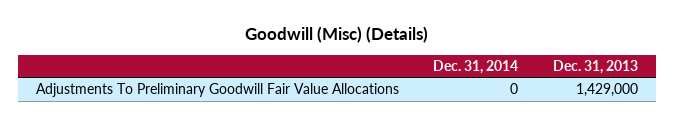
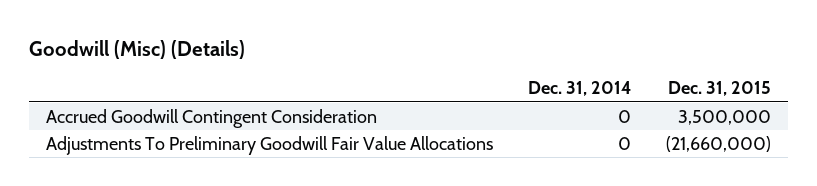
[553,59,639,74] Dec. 31, 2013 -> none
none -> [668,81,772,97] Dec. 31, 2015
none -> [46,108,378,128] Accrued Goodwill Contingent Consideration

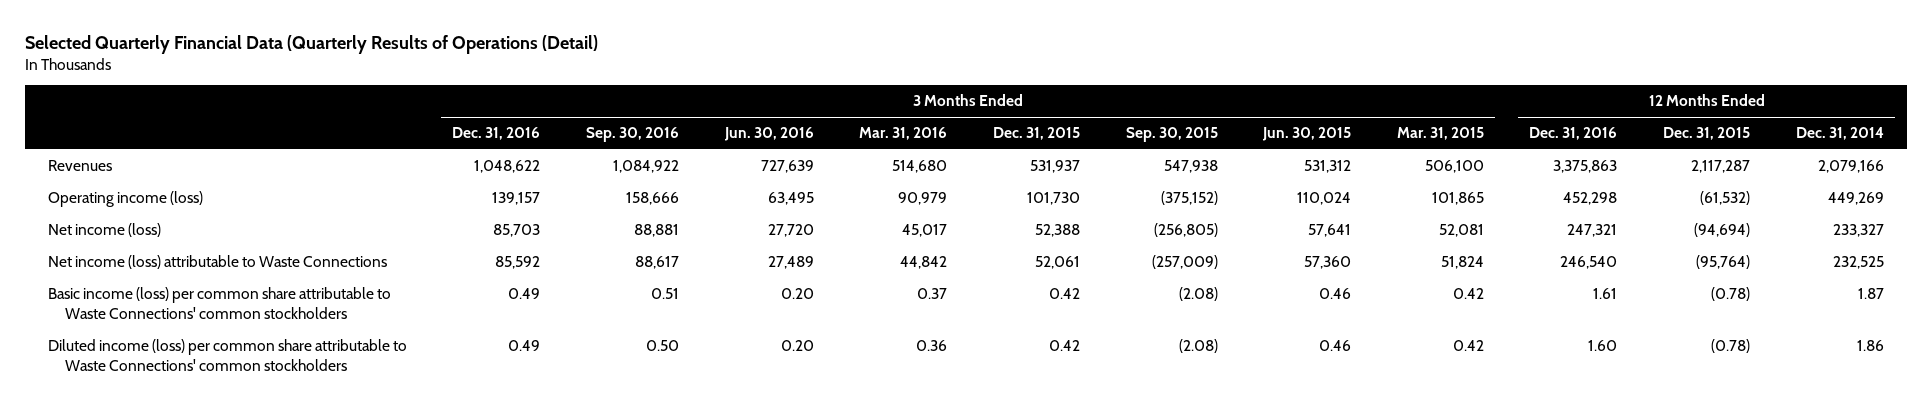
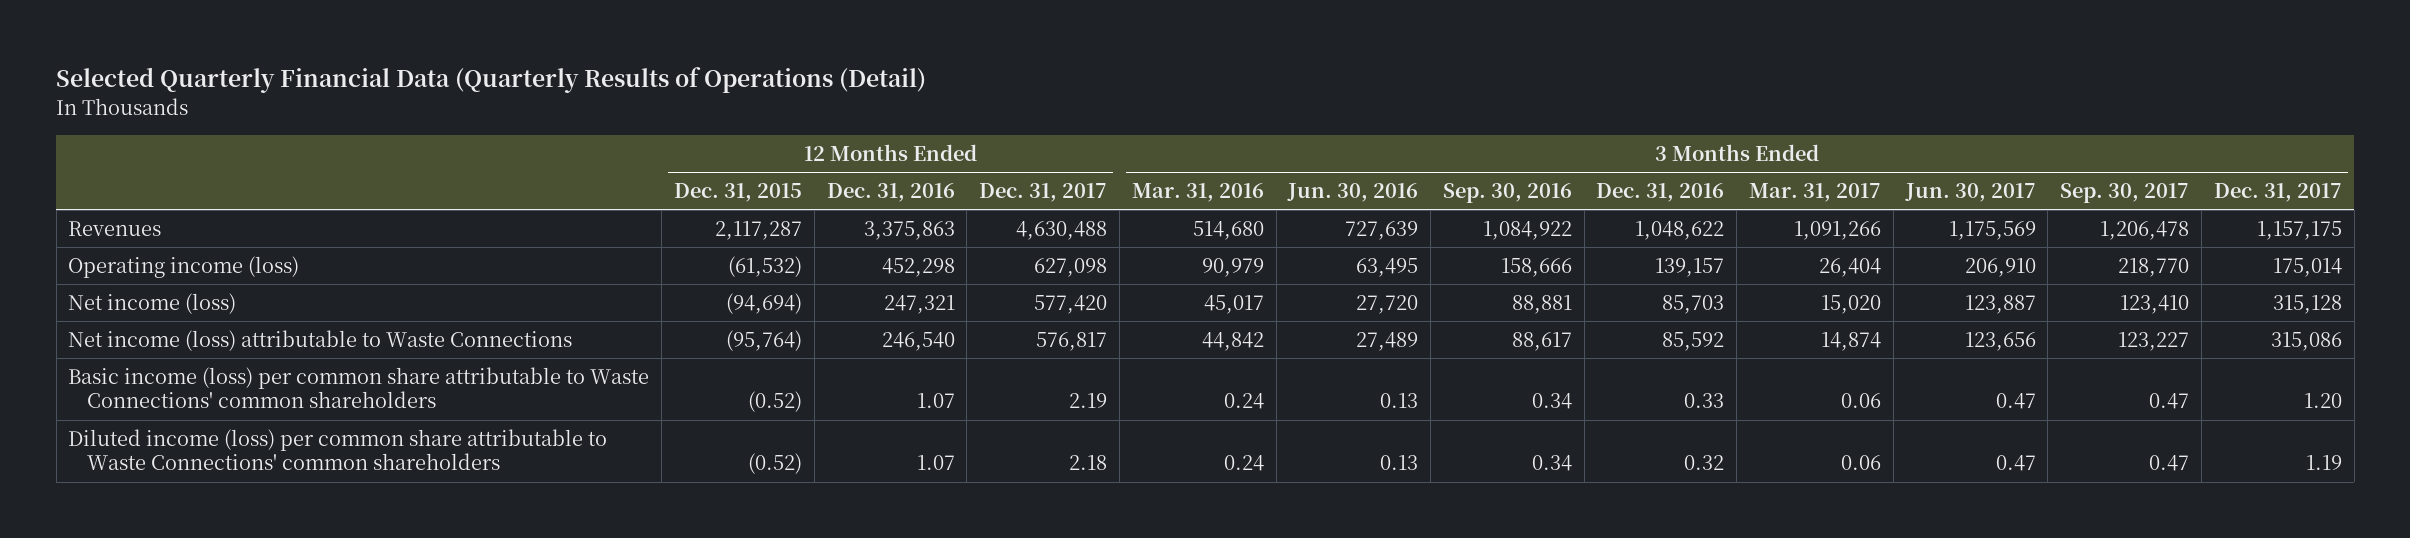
[992,127,1080,141] Dec. 31, 2015 -> none
[1125,127,1218,143] Sep. 30, 2015 -> none
[1262,127,1352,142] Jun. 30, 2015 -> none
[1396,127,1484,141] Mar. 31, 2015 -> none
[1795,127,1884,141] Dec. 31, 2014 -> none
none -> [979,183,1108,203] Dec. 31, 2017
none -> [1749,183,1882,203] Mar. 31, 2017
none -> [1904,183,2036,203] Jun. 30, 2017
none -> [2060,183,2190,204] Sep. 30, 2017
none -> [2213,183,2342,203] Dec. 31, 2017
[47,287,391,320] Basic income (loss) per common share attributable to Waste Connections' common stockholders -> [68,366,650,409] Basic income (loss) per common share attributable to Waste Connections' common shareholders
[508,288,541,300] 0.49 -> [1684,393,1725,409] 0.33
[650,288,679,300] 0.51 -> [1531,393,1572,410] 0.34
[780,288,814,300] 0.20 -> [1380,393,1419,409] 0.13
[917,288,948,300] 0.37 -> [1223,393,1264,410] 0.24
[1593,288,1618,300] 1.61 -> [916,393,955,409] 1.07
[1711,287,1751,302] (0.78) -> [748,391,803,413] (0.52)
[47,339,407,372] Diluted income (loss) per common share attributable to Waste Connections' common stockholders -> [68,428,608,471] Diluted income (loss) per common share attributable to Waste Connections' common shareholders
[508,340,541,352] 0.49 -> [1684,455,1725,471] 0.32
[645,340,679,352] 0.50 -> [1531,455,1572,472] 0.34
[780,340,814,352] 0.20 -> [1380,455,1419,471] 0.13
[916,340,948,352] 0.36 -> [1223,455,1264,472] 0.24
[1588,340,1618,352] 1.60 -> [916,455,955,471] 1.07
[1711,339,1751,354] (0.78) -> [748,453,803,475] (0.52)

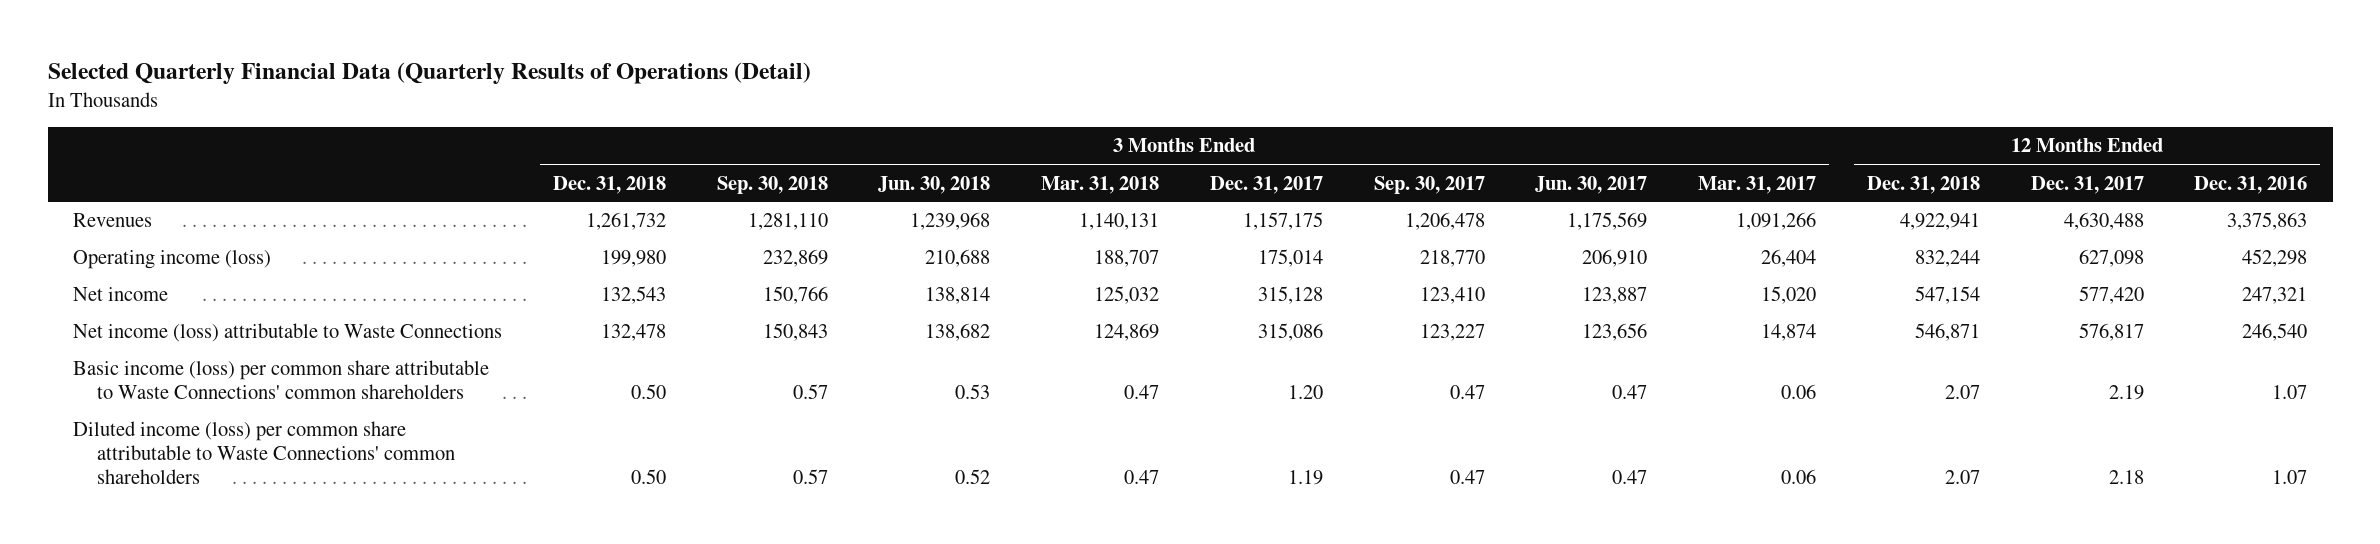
[674,183,803,203] Dec. 31, 2015 -> none
[1131,183,1264,203] Mar. 31, 2016 -> none
[1287,183,1419,203] Jun. 30, 2016 -> none
[1442,183,1572,204] Sep. 30, 2016 -> none
[1596,183,1725,203] Dec. 31, 2016 -> none
none -> [552,175,666,194] Dec. 31, 2018
none -> [716,175,828,194] Sep. 30, 2018
none -> [878,175,991,194] Jun. 30, 2018
none -> [1041,175,1160,194] Mar. 31, 2018
none -> [1866,175,1980,194] Dec. 31, 2018
[68,292,237,314] Net income (loss) -> [72,287,168,302] Net income

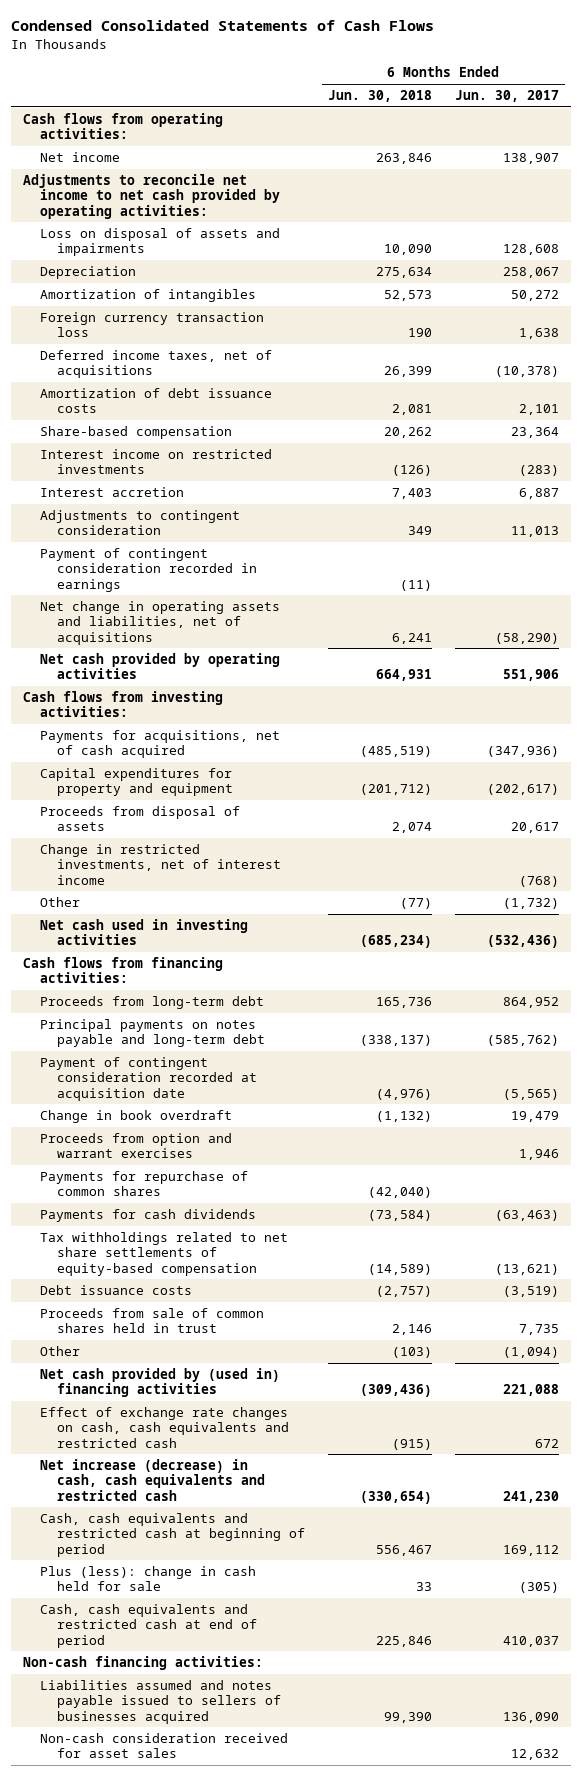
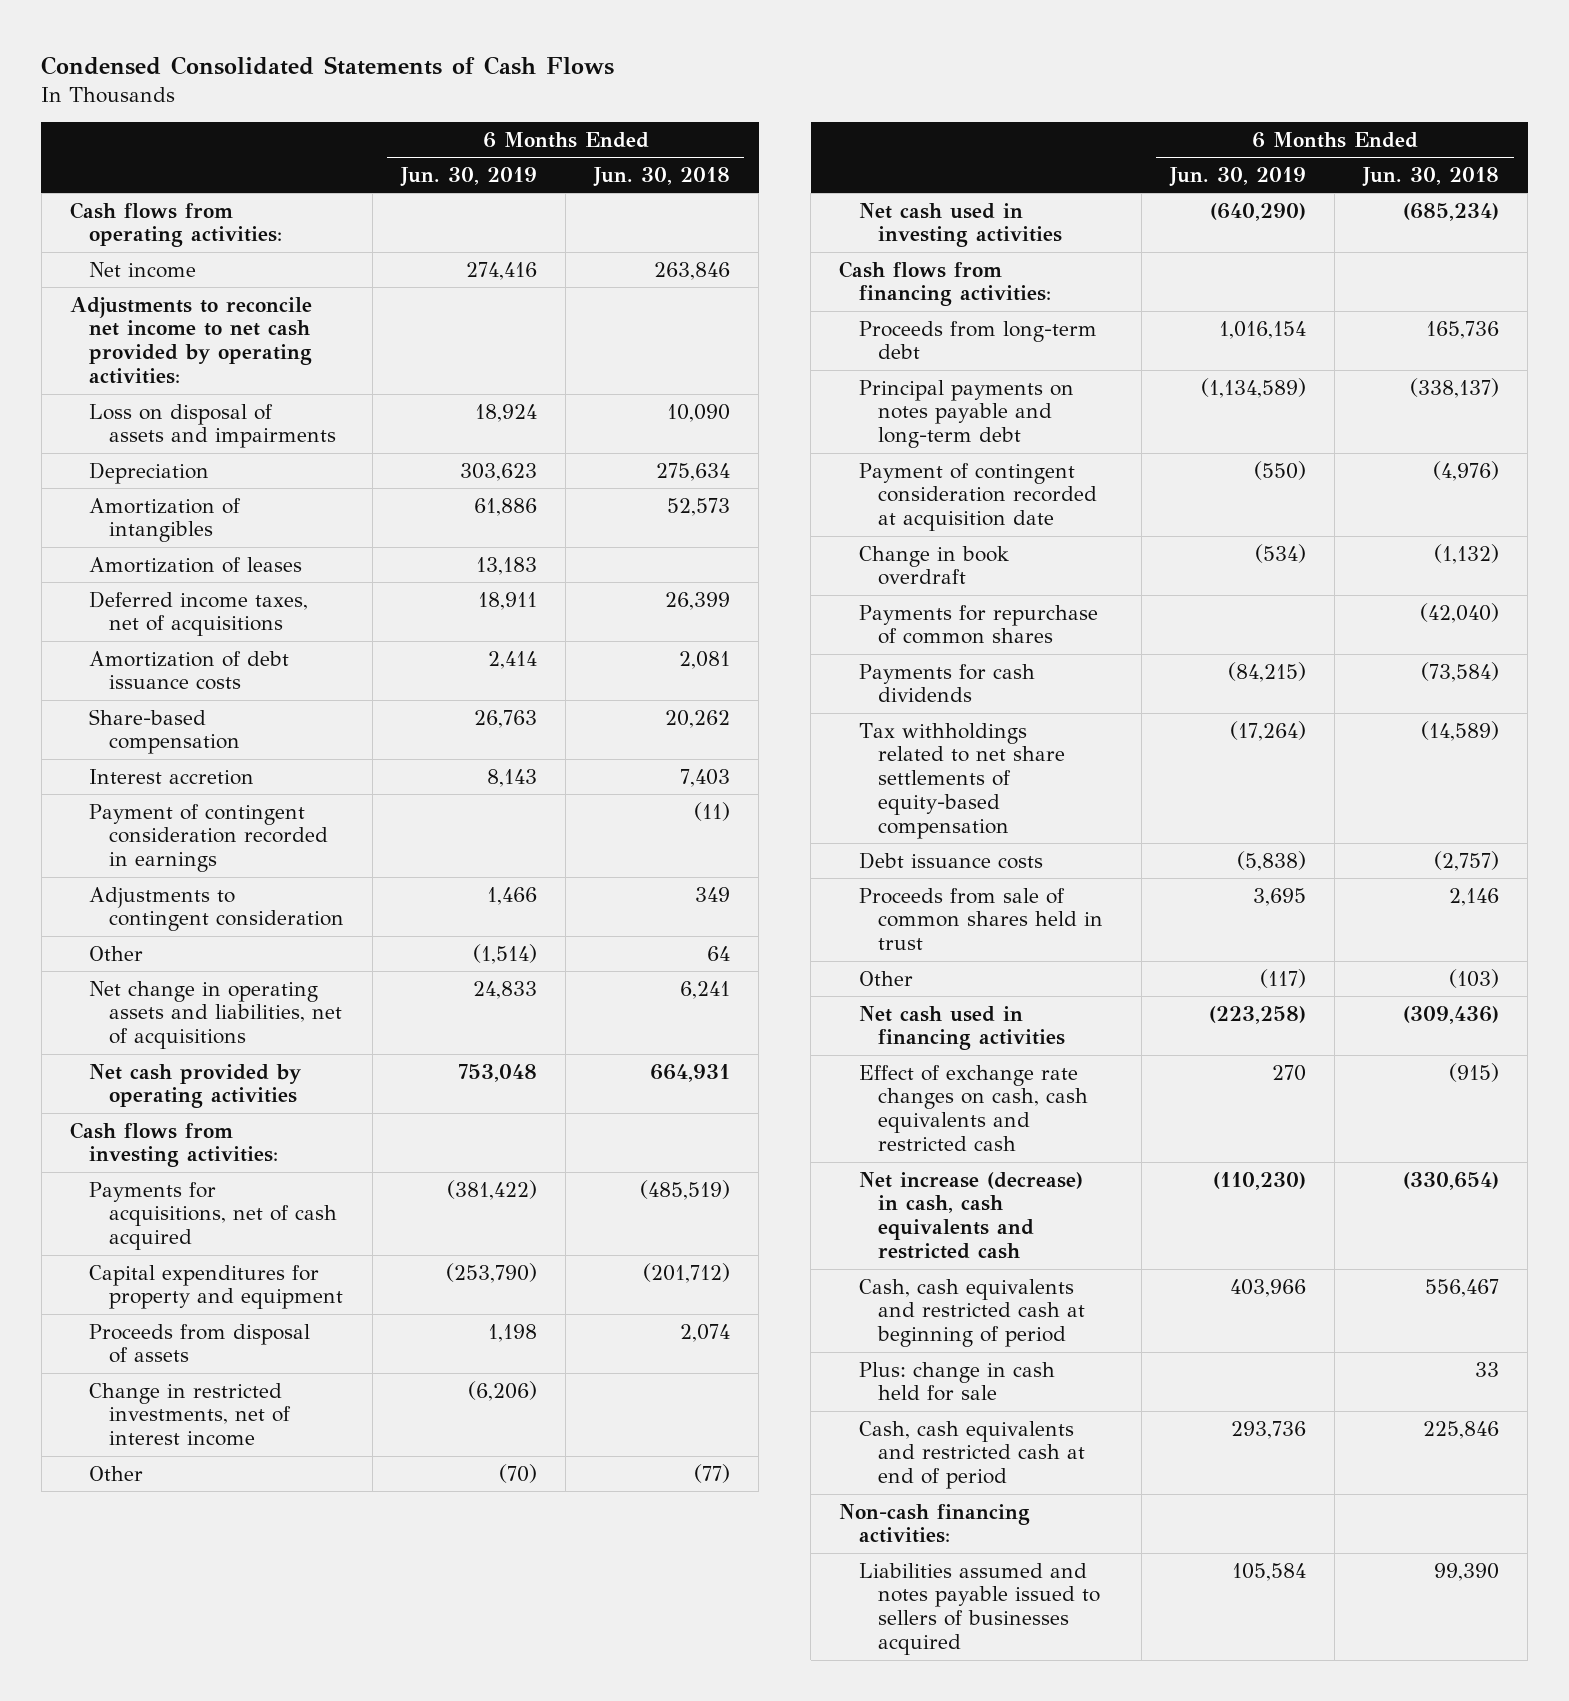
[454,90,559,103] Jun. 30, 2017 -> none
none -> [399,166,537,187] Jun. 30, 2019
[39,312,264,338] Foreign currency transaction loss -> none
none -> [89,556,303,573] Amortization of leases
[39,449,272,475] Interest income on restricted investments -> none
[39,510,240,536] Adjustments to contingent consideration -> [89,886,344,932] Adjustments to contingent consideration
none -> [89,945,144,961] Other
[39,1133,232,1159] Proceeds from option and warrant exercises -> none
[39,1368,280,1398] Net cash provided by (used in) financing activities -> [858,1005,1065,1051] Net cash used in financing activities
[39,1566,256,1592] Plus (less): change in cash held for sale -> [858,1361,1055,1402] Plus: change in cash held for sale
[39,1733,288,1759] Non-cash consideration received for asset sales -> none

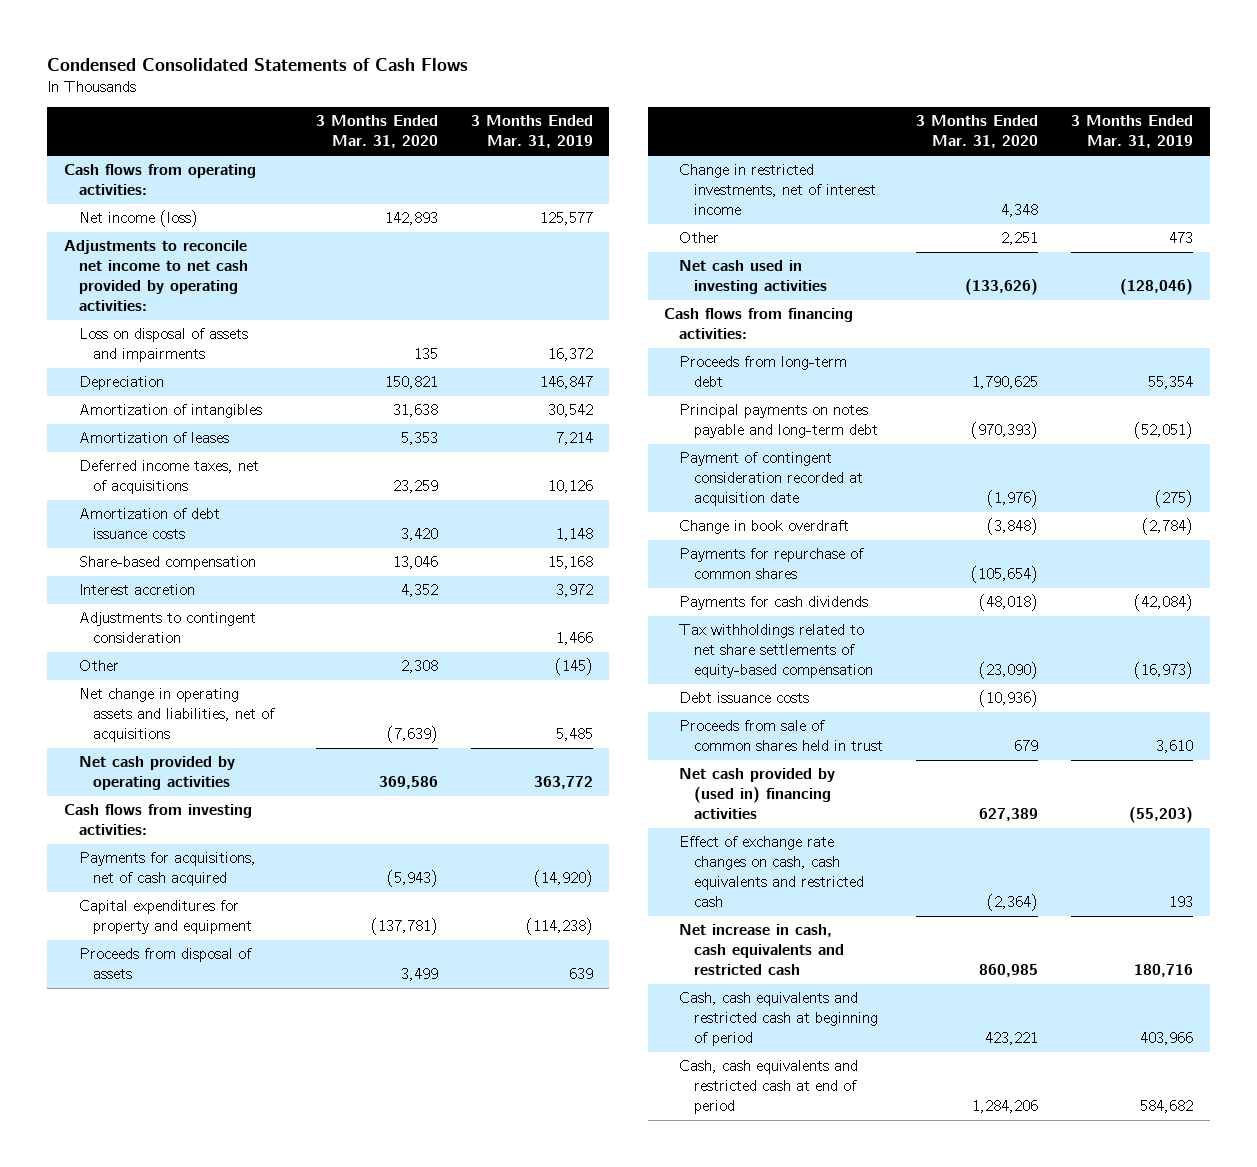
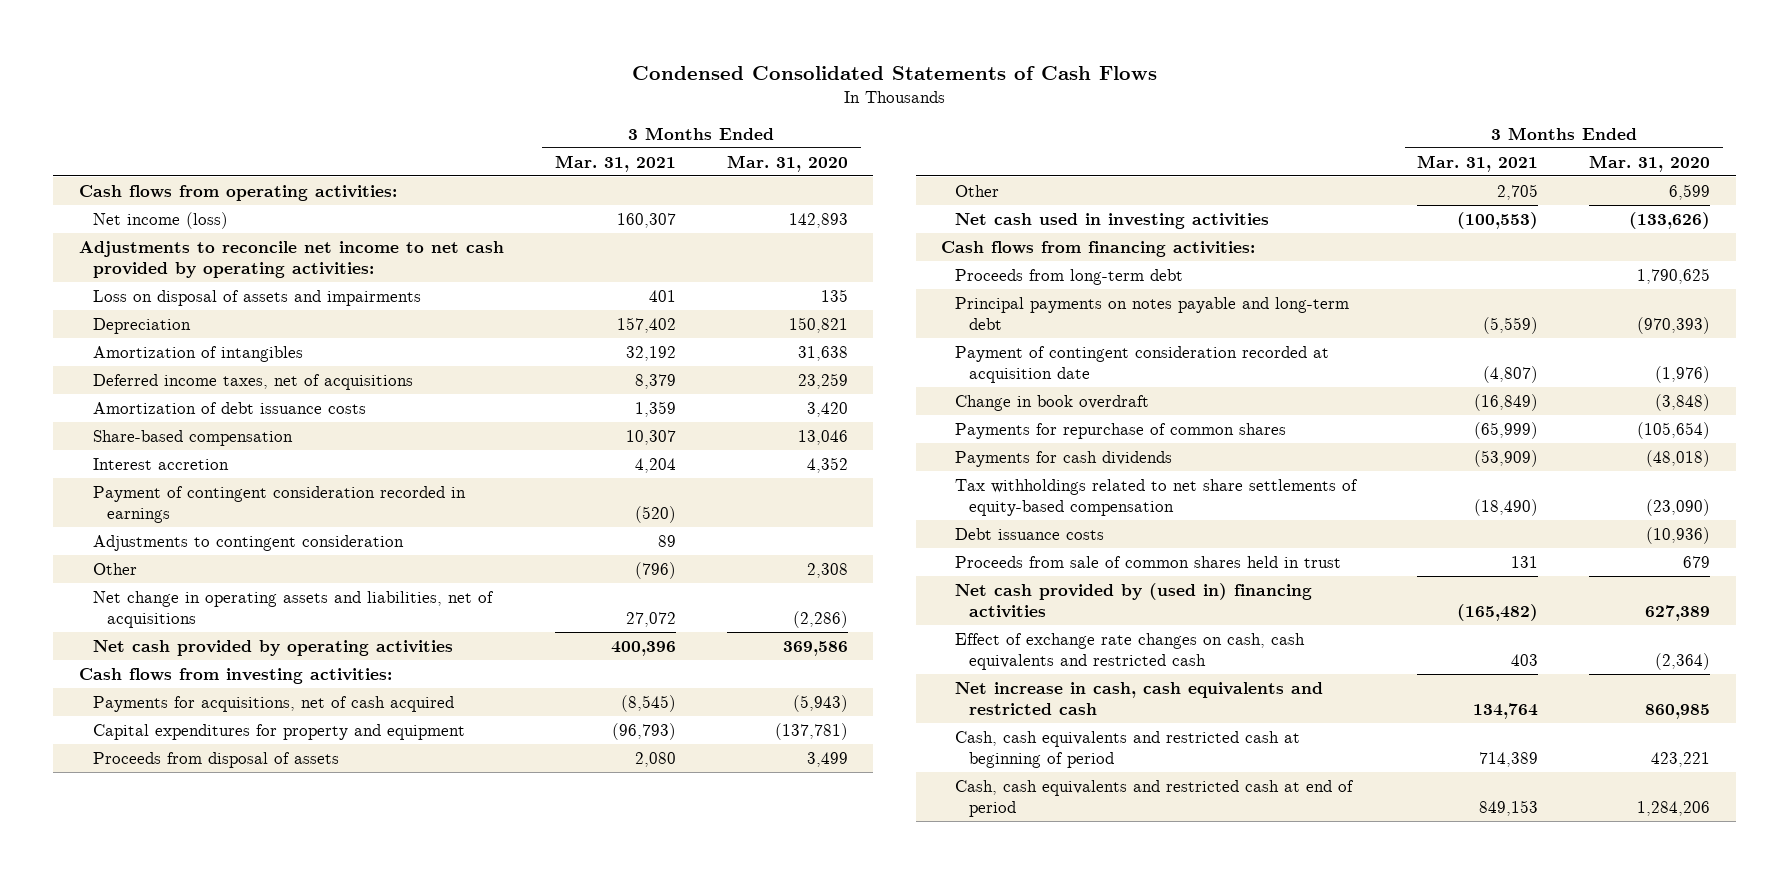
[470,115,593,149] 3 Months Ended Mar. 31, 2019 -> none
none -> [554,154,676,172] Mar. 31, 2021
[78,432,229,444] Amortization of leases -> none
none -> [92,485,466,524] Payment of contingent consideration recorded in earnings
[386,725,438,743] (7,639) -> [792,611,848,629] (2,286)
[679,164,876,215] Change in restricted investments, net of interest income -> none
[1001,232,1039,246] 2,251 -> [1669,183,1711,200] 6,599

